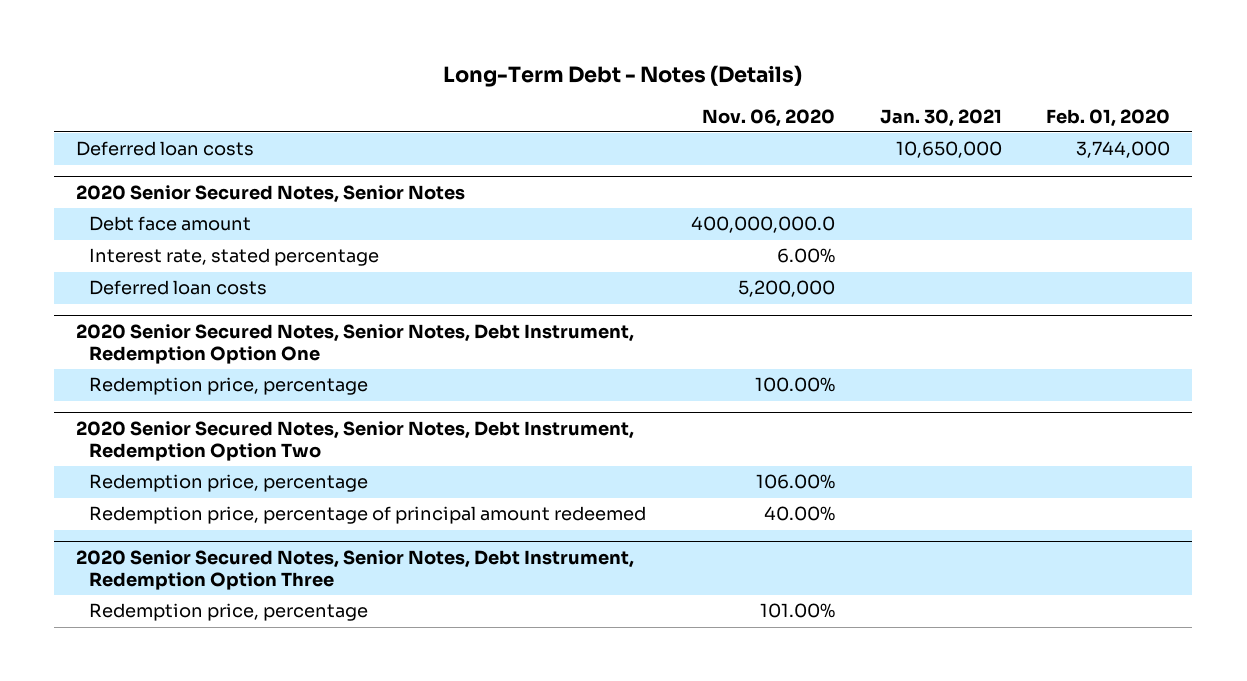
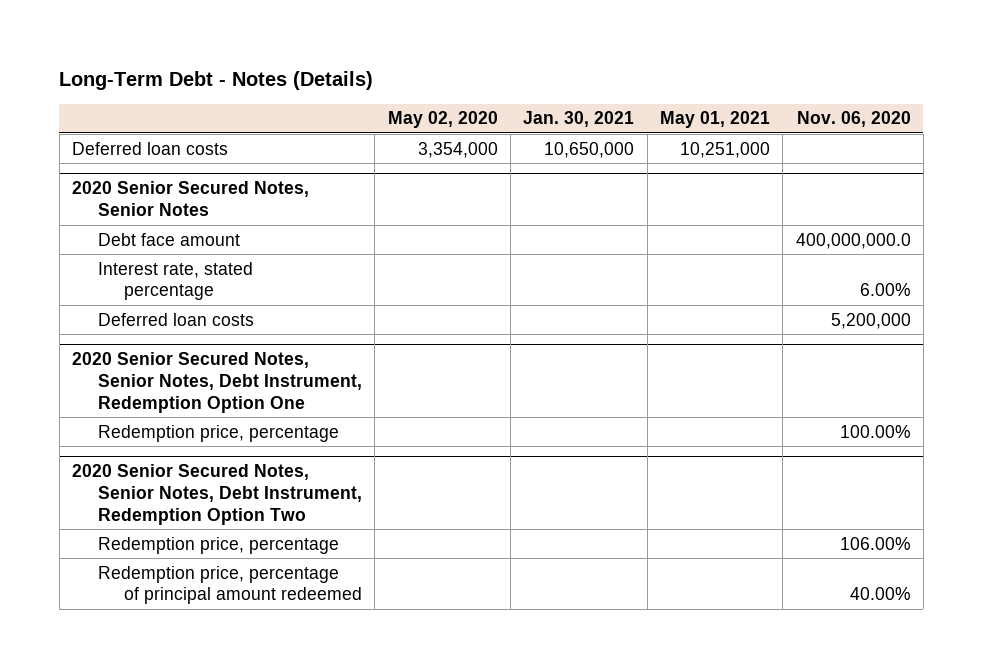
[1046,108,1171,127] Feb. 01, 2020 -> none
none -> [387,111,498,129] May 02, 2020
none -> [659,111,770,129] May 01, 2021
[76,549,635,591] 2020 Senior Secured Notes, Senior Notes, Debt Instrument, Redemption Option Three -> none
[89,603,369,622] Redemption price, percentage -> none

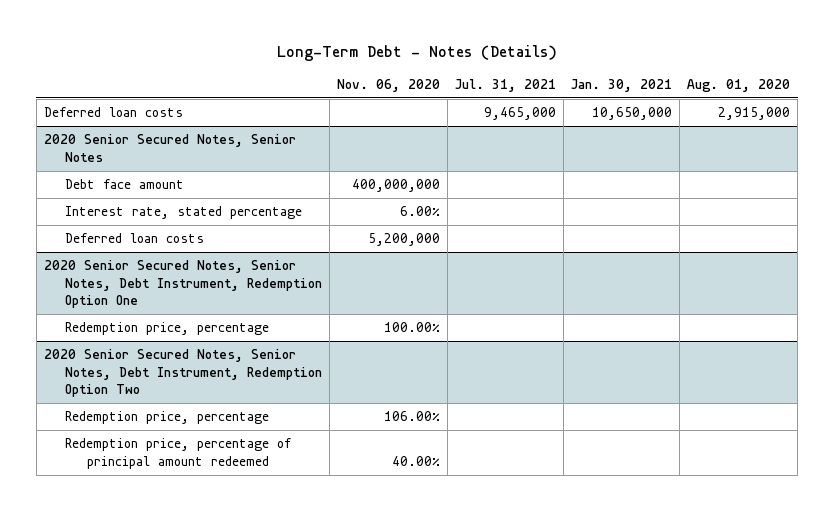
[387,111,498,129] May 02, 2020 -> none
[659,111,770,129] May 01, 2021 -> none
none -> [455,78,557,92] Jul. 31, 2021
none -> [687,78,791,92] Aug. 01, 2020
[795,232,911,249] 400,000,000.0 -> [352,179,441,193] 400,000,000

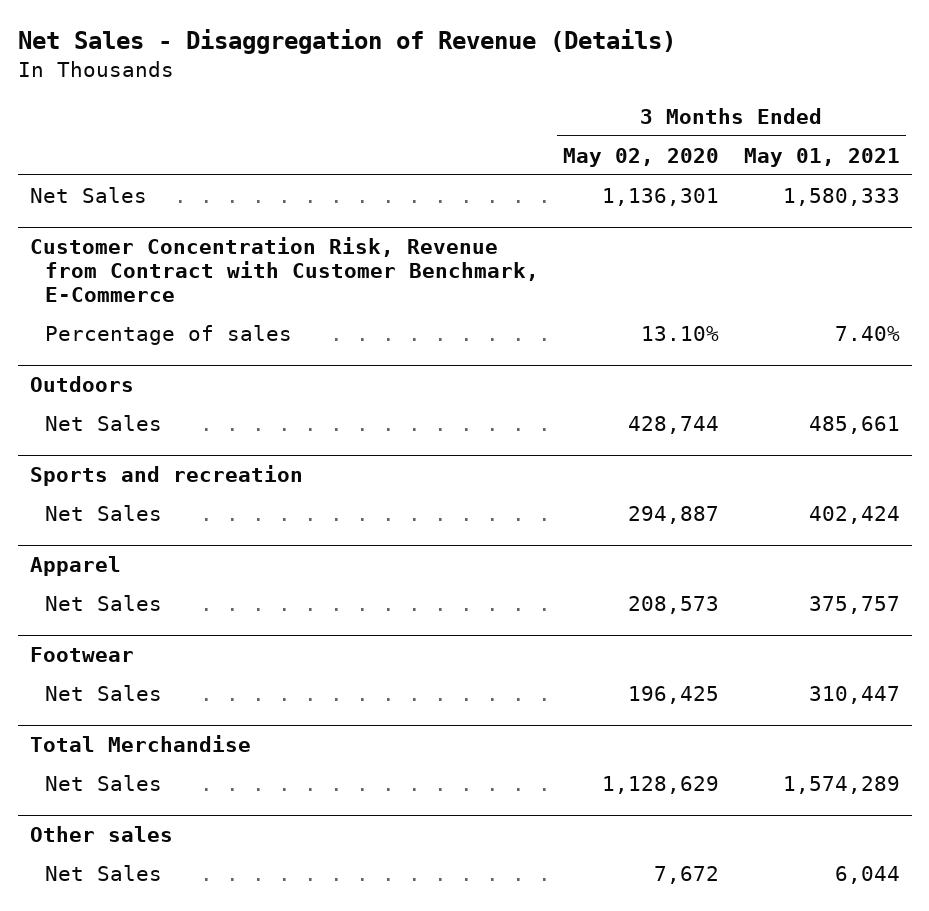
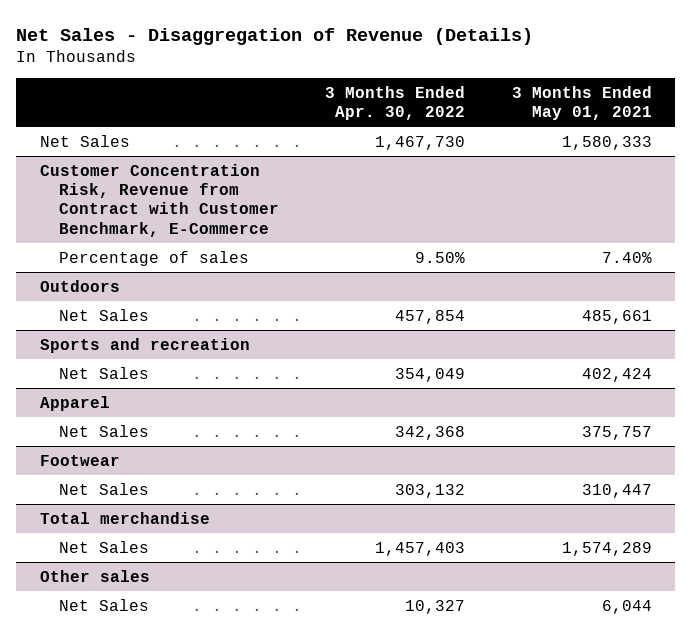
[563,147,720,167] May 02, 2020 -> none
none -> [325,86,466,121] 3 Months Ended Apr. 30, 2022
[29,734,251,752] Total Merchandise -> [39,511,210,524] Total merchandise

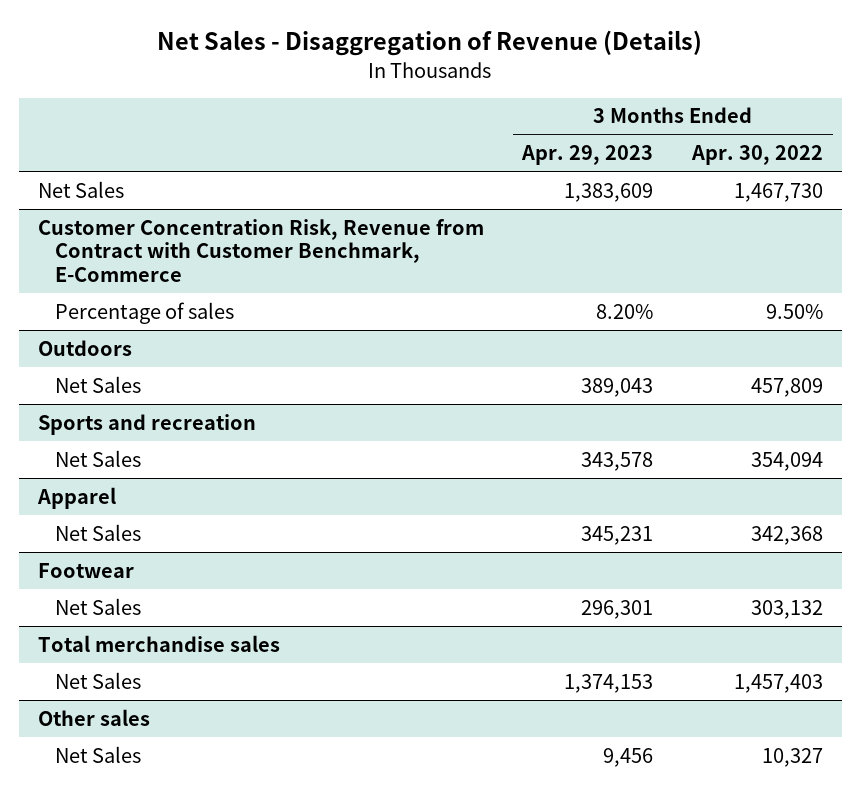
[511,86,652,121] 3 Months Ended May 01, 2021 -> none
none -> [521,145,654,166] Apr. 29, 2023
[395,309,466,324] 457,854 -> [750,377,823,397] 457,809
[395,367,466,382] 354,049 -> [750,451,823,471] 354,094
[39,511,210,524] Total merchandise -> [38,634,281,652] Total merchandise sales

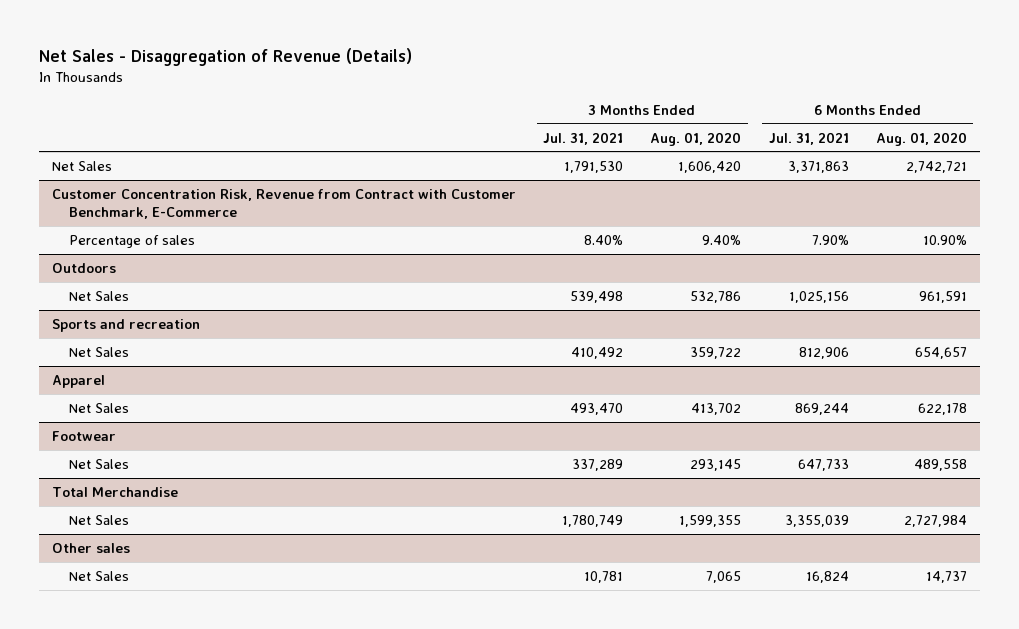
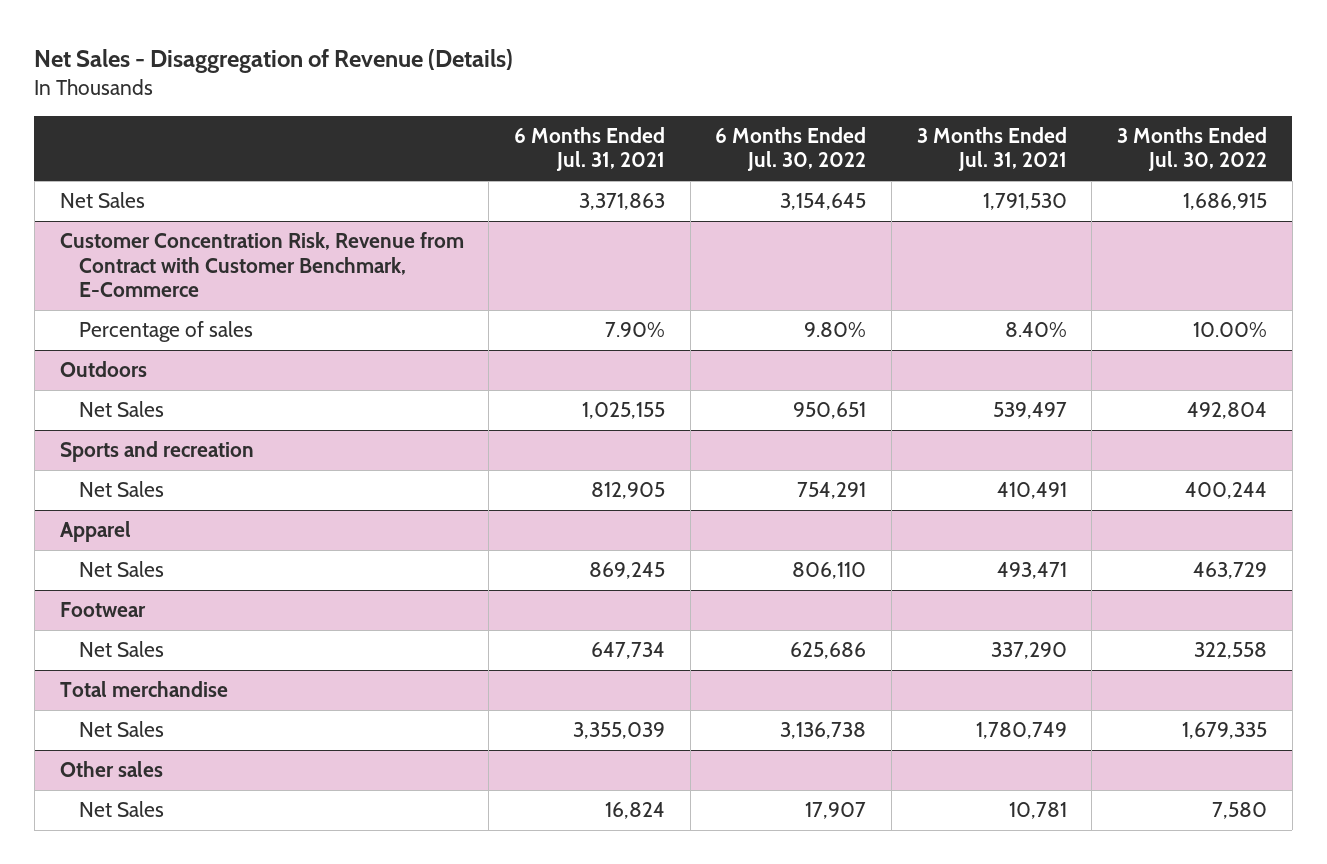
[650,131,742,146] Aug. 01, 2020 -> none
[875,131,967,146] Aug. 01, 2020 -> none
none -> [715,127,867,172] 6 Months Ended Jul. 30, 2022
none -> [1117,127,1268,172] 3 Months Ended Jul. 30, 2022
[570,290,624,303] 539,498 -> [992,402,1067,420] 539,497
[788,290,849,303] 1,025,156 -> [581,402,665,420] 1,025,155
[571,346,624,359] 410,492 -> [996,482,1067,500] 410,491
[798,346,849,359] 812,906 -> [590,482,665,500] 812,905
[570,402,624,415] 493,470 -> [996,562,1067,580] 493,471
[794,402,849,415] 869,244 -> [588,562,665,580] 869,245
[572,458,624,471] 337,289 -> [990,642,1067,660] 337,290
[797,458,849,471] 647,733 -> [590,642,665,660] 647,734
[52,486,179,497] Total Merchandise -> [59,681,228,698] Total merchandise

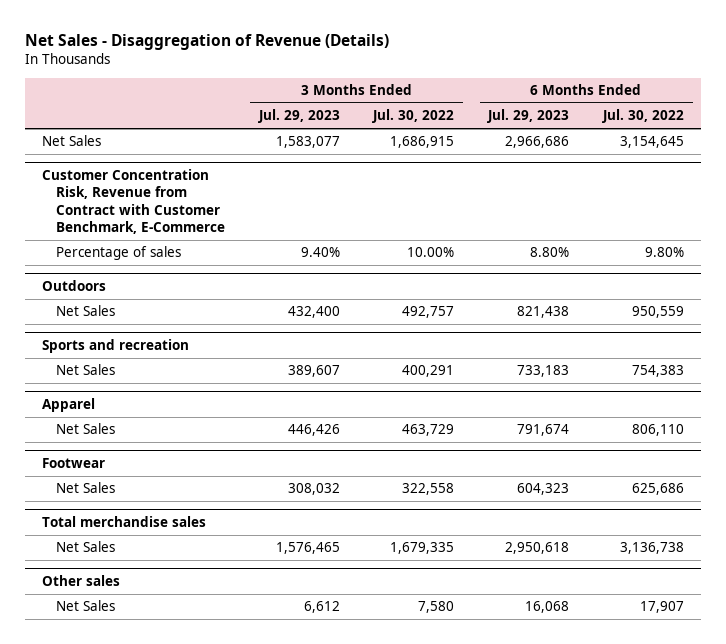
[513,127,665,172] 6 Months Ended Jul. 31, 2021 -> none
[916,127,1067,172] 3 Months Ended Jul. 31, 2021 -> none
none -> [257,109,340,124] Jul. 29, 2023
none -> [487,109,570,124] Jul. 29, 2023
[793,402,867,420] 950,651 -> [632,306,685,319] 950,559
[1187,402,1268,420] 492,804 -> [402,306,455,319] 492,757
[797,482,867,500] 754,291 -> [632,365,685,378] 754,383
[1185,482,1268,500] 400,244 -> [402,365,455,378] 400,291
[59,681,228,698] Total merchandise -> [41,516,206,528] Total merchandise sales

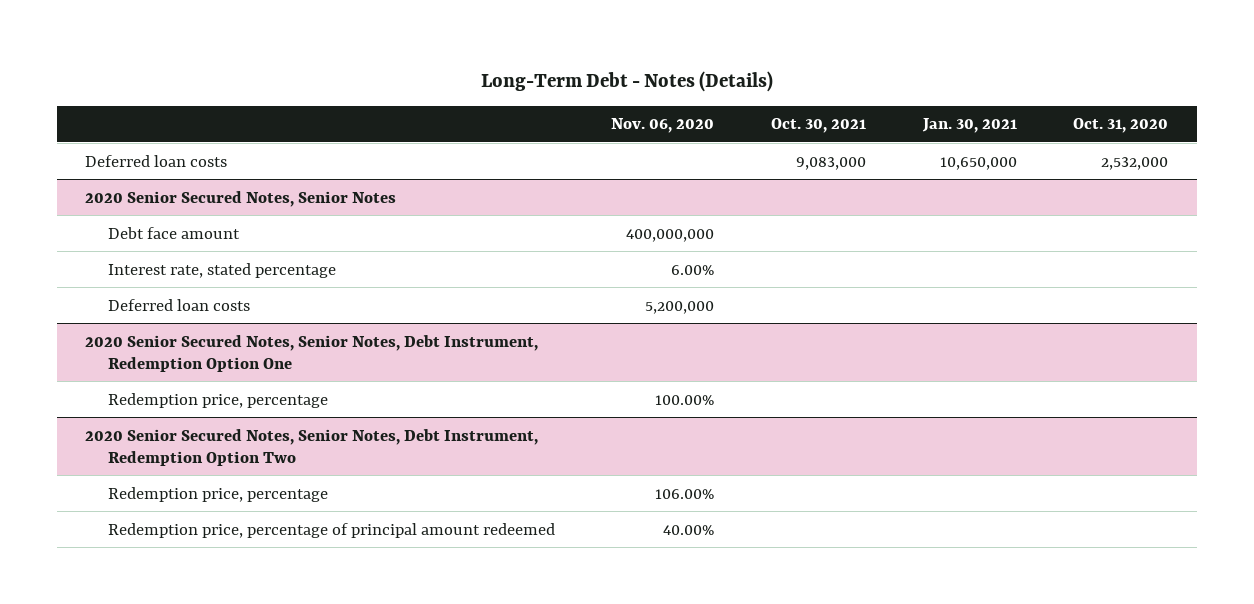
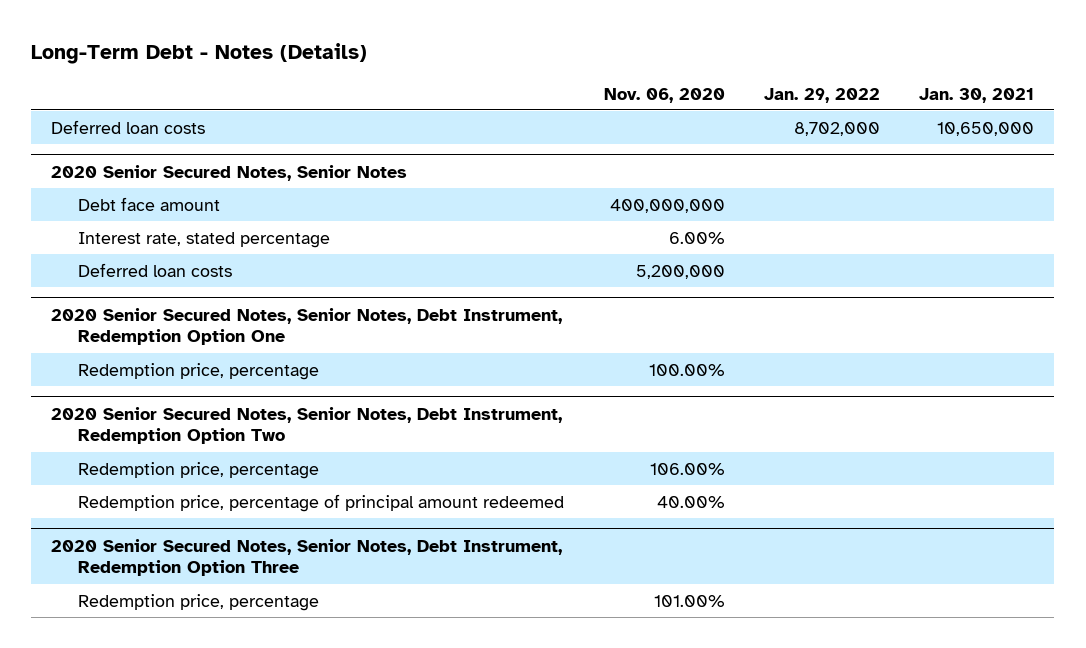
[770,118,866,134] Oct. 30, 2021 -> none
[1073,118,1169,134] Oct. 31, 2020 -> none
none -> [764,87,881,103] Jan. 29, 2022
none -> [51,538,563,577] 2020 Senior Secured Notes, Senior Notes, Debt Instrument, Redemption Option Three
none -> [78,593,320,611] Redemption price, percentage

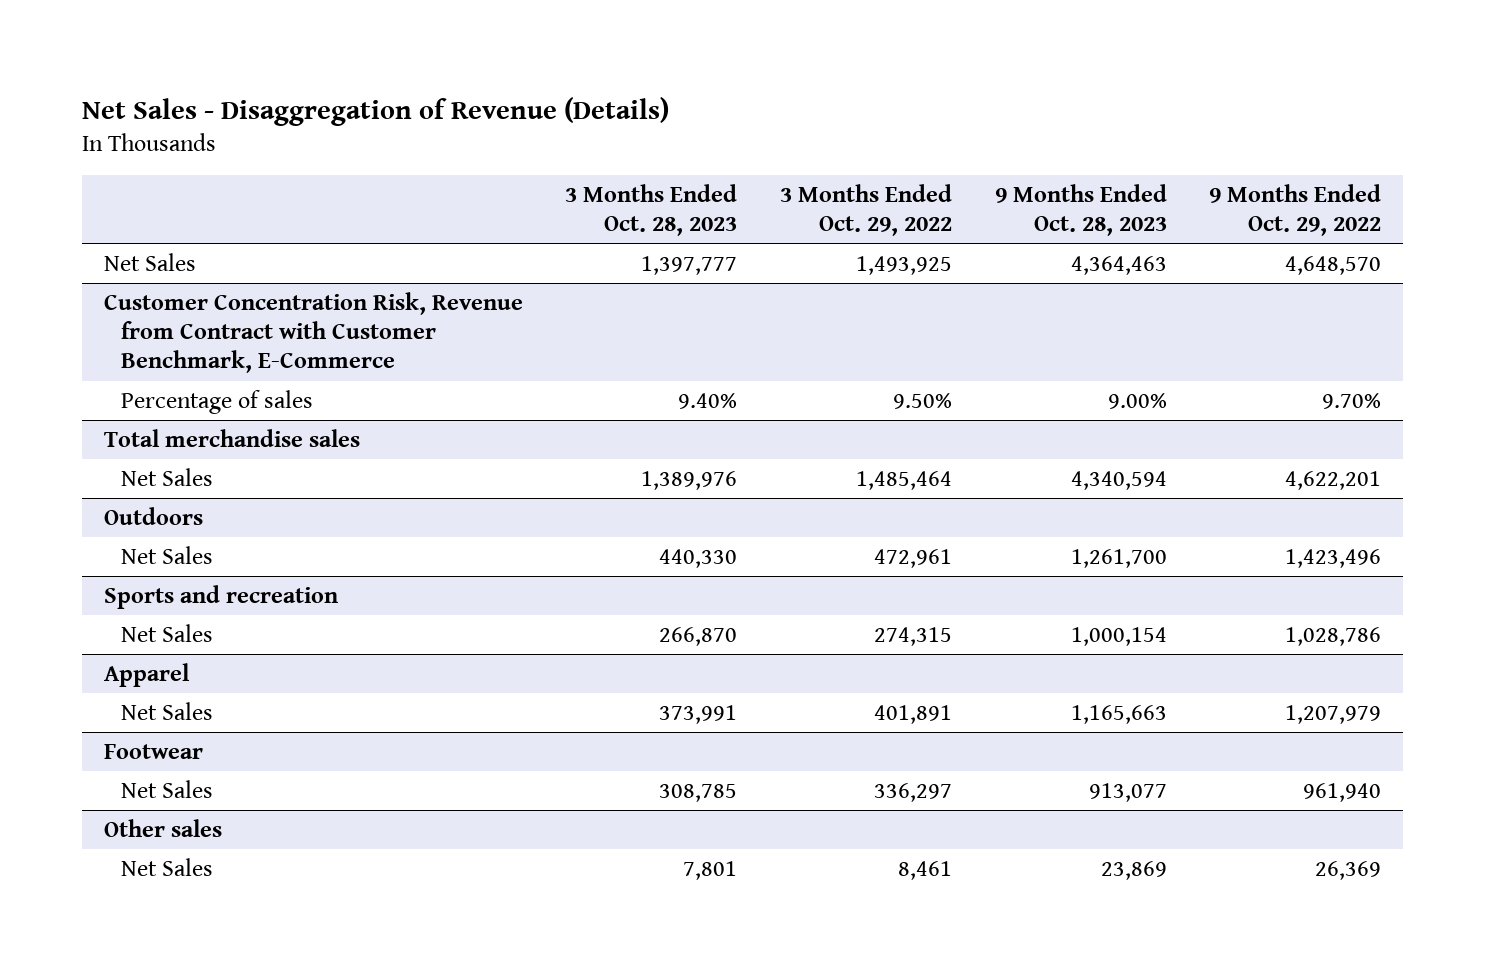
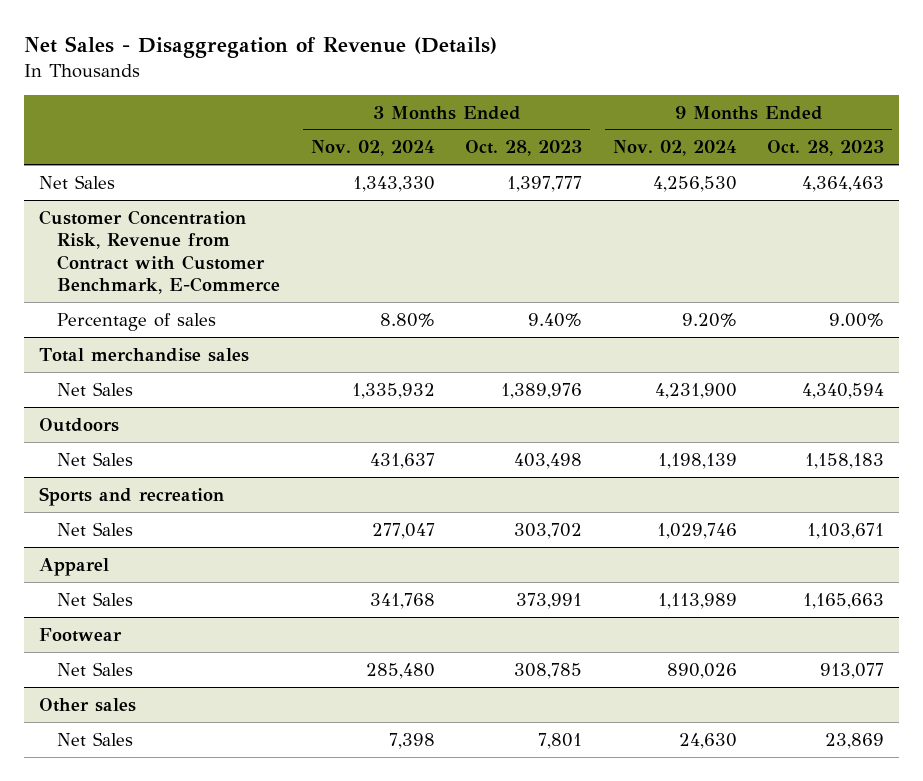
[779,183,952,237] 3 Months Ended Oct. 29, 2022 -> none
[1209,183,1382,237] 9 Months Ended Oct. 29, 2022 -> none
none -> [310,140,435,157] Nov. 02, 2024
none -> [612,140,737,157] Nov. 02, 2024
[659,549,738,569] 440,330 -> [514,452,583,469] 403,498
[1070,549,1167,569] 1,261,700 -> [805,452,885,469] 1,158,183
[659,627,738,647] 266,870 -> [514,522,583,539] 303,702
[1070,627,1167,647] 1,000,154 -> [807,522,885,539] 1,103,671

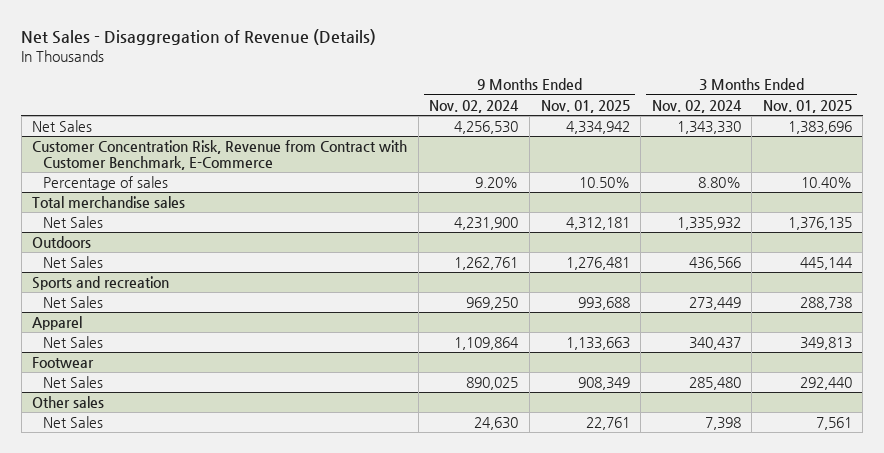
[465,140,583,157] Oct. 28, 2023 -> none
[767,140,885,157] Oct. 28, 2023 -> none
none -> [540,99,630,113] Nov. 01, 2025
none -> [762,99,852,113] Nov. 01, 2025
[369,452,435,469] 431,637 -> [688,256,741,270] 436,566
[657,452,737,469] 1,198,139 -> [454,256,519,270] 1,262,761
[371,522,435,539] 277,047 -> [688,296,741,310] 273,449
[656,522,737,539] 1,029,746 -> [466,296,519,310] 969,250
[369,592,435,609] 341,768 -> [688,336,741,350] 340,437
[657,592,737,609] 1,113,989 -> [454,336,520,350] 1,109,864
[666,662,737,679] 890,026 -> [466,376,519,390] 890,025

